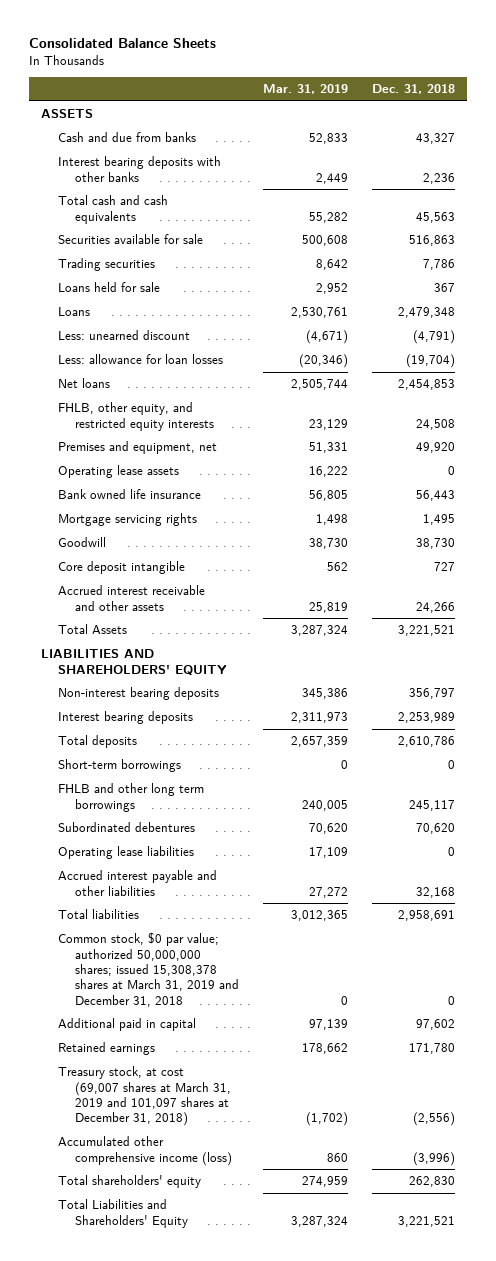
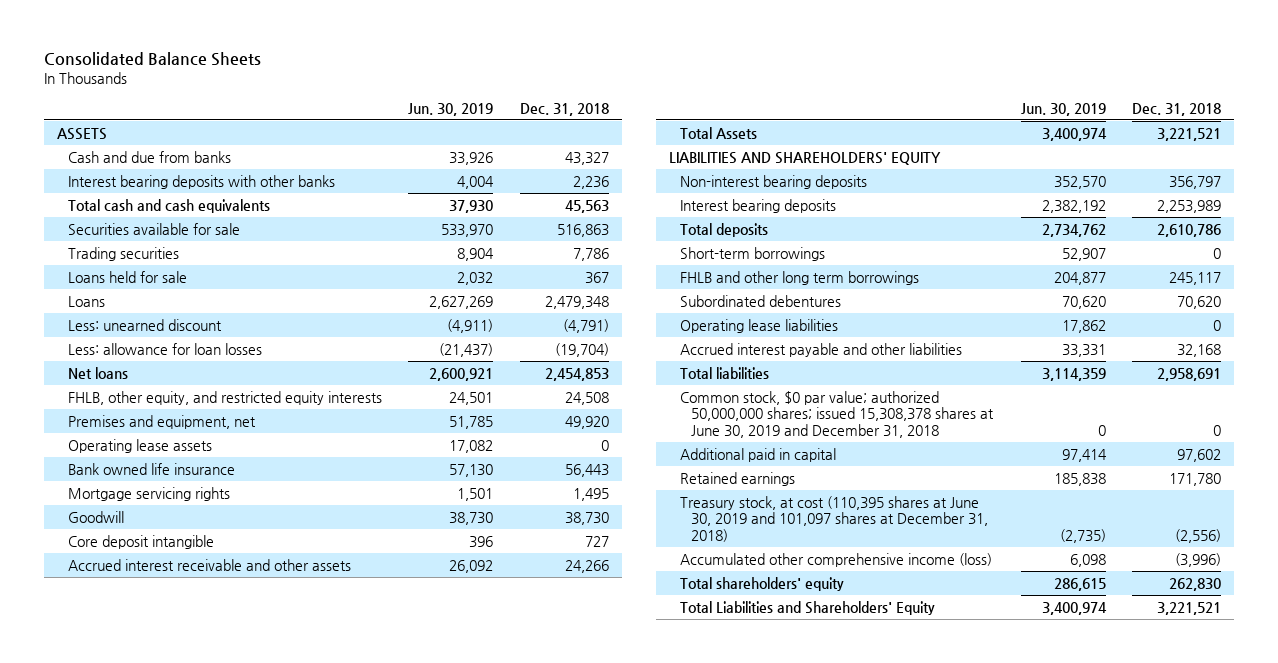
[262,84,348,95] Mar. 31, 2019 -> none
none -> [408,102,494,116] Jun. 30, 2019
[57,932,239,1007] Common stock, $0 par value; authorized 50,000,000 shares; issued 15,308,378 shares at March 31, 2019 and December 31, 2018 -> [679,390,994,438] Common stock, $0 par value; authorized 50,000,000 shares; issued 15,308,378 shares at June 30, 2019 and December 31, 2018
[57,1066,231,1127] Treasury stock, at cost (69,007 shares at March 31, 2019 and 101,097 shares at December 31, 2018) -> [679,495,988,542] Treasury stock, at cost (110,395 shares at June 30, 2019 and 101,097 shares at December 31, 2018)

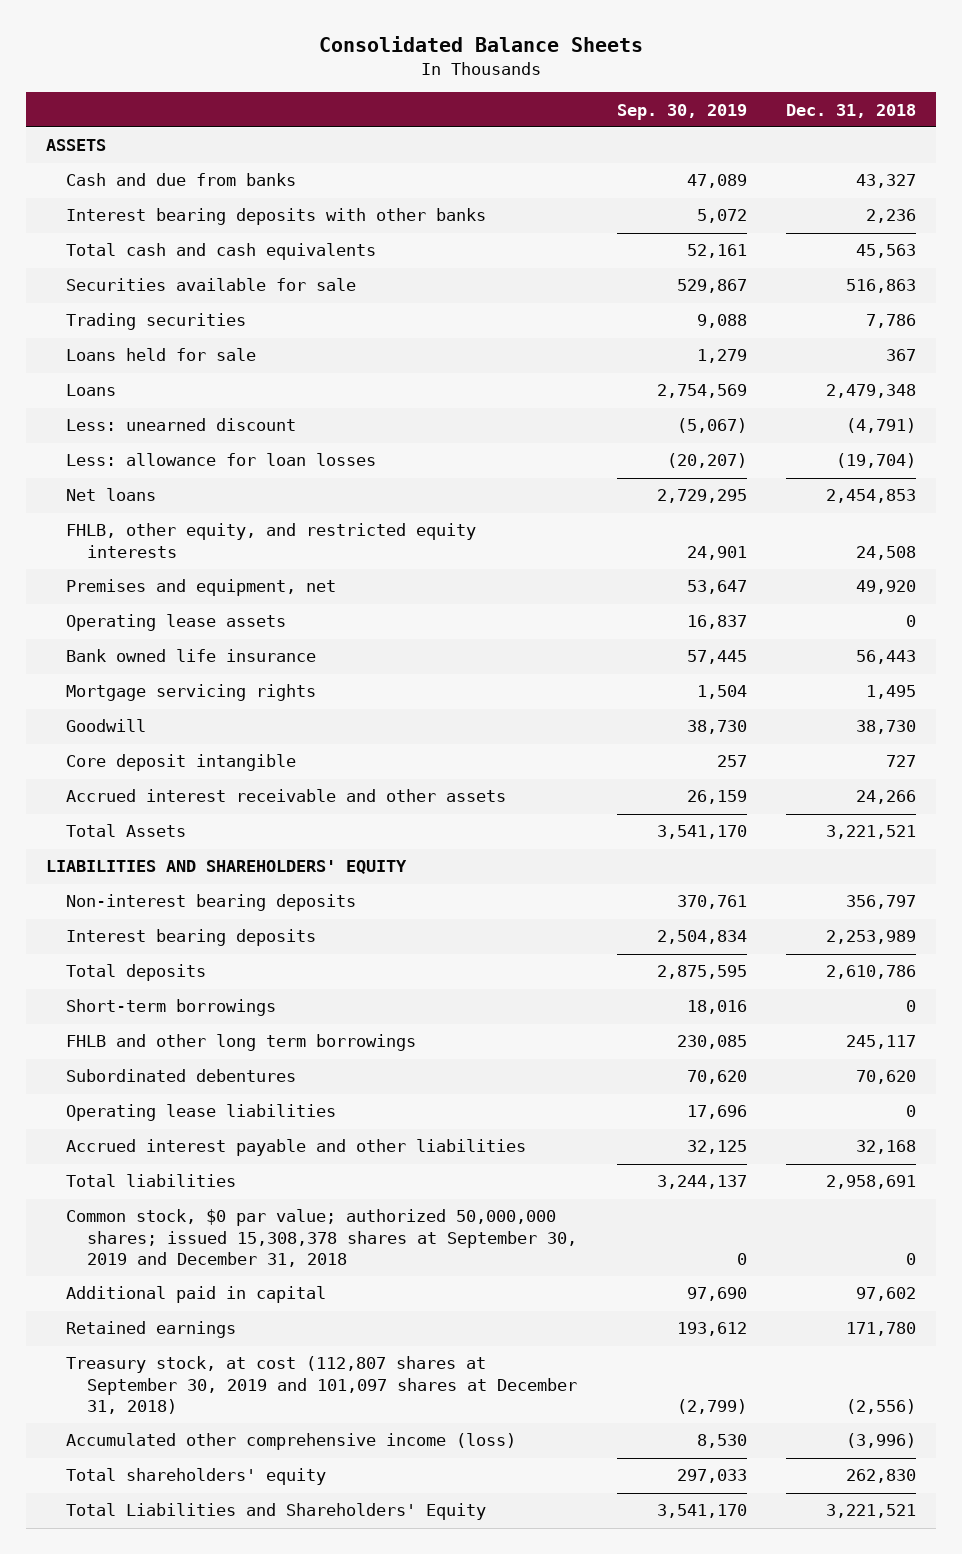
[408,102,494,116] Jun. 30, 2019 -> none
none -> [616,103,747,120] Sep. 30, 2019
[679,390,994,438] Common stock, $0 par value; authorized 50,000,000 shares; issued 15,308,378 shares at June 30, 2019 and December 31, 2018 -> [66,1209,578,1268] Common stock, $0 par value; authorized 50,000,000 shares; issued 15,308,378 shares at September 30, 2019 and December 31, 2018
[679,495,988,542] Treasury stock, at cost (110,395 shares at June 30, 2019 and 101,097 shares at December 31, 2018) -> [66,1356,578,1415] Treasury stock, at cost (112,807 shares at September 30, 2019 and 101,097 shares at December 31, 2018)

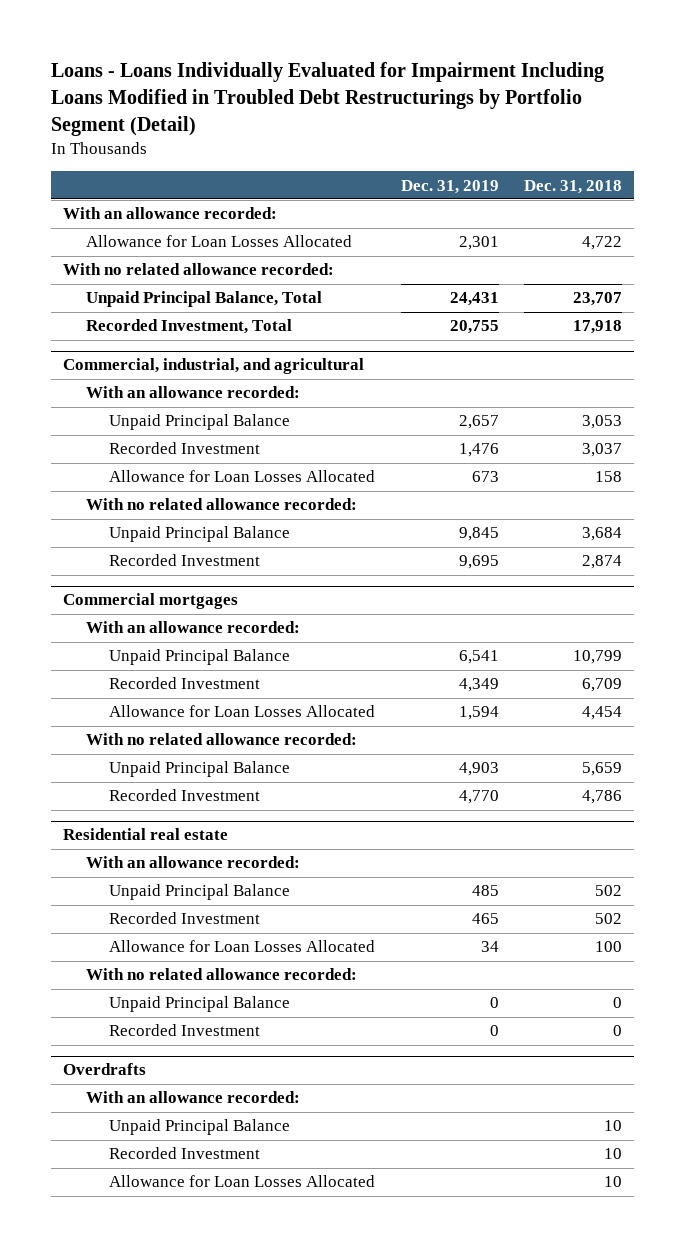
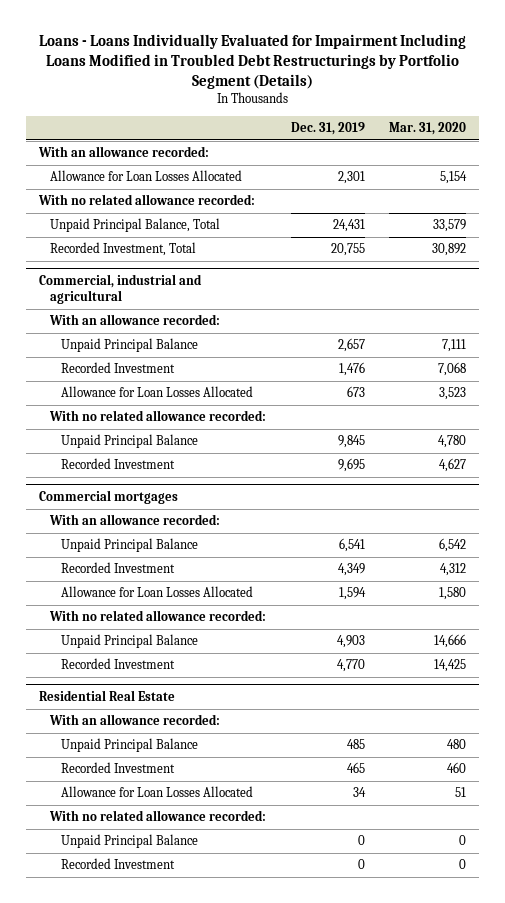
[50,62,604,136] Loans - Loans Individually Evaluated for Impairment Including Loans Modified in Troubled Debt Restructurings by Portfolio Segment (Detail) -> [38,34,466,89] Loans - Loans Individually Evaluated for Impairment Including Loans Modified in Troubled Debt Restructurings by Portfolio Segment (Details)
[523,179,622,194] Dec. 31, 2018 -> none
none -> [389,122,467,136] Mar. 31, 2020
[63,358,365,375] Commercial, industrial, and agricultural -> [38,274,202,305] Commercial, industrial and agricultural
[63,828,229,841] Residential real estate -> [38,690,175,702] Residential Real Estate
[63,1063,147,1076] Overdrafts -> none
[86,1091,301,1104] With an allowance recorded: -> none
[109,1119,291,1136] Unpaid Principal Balance -> none
[109,1147,261,1160] Recorded Investment -> none
[109,1175,376,1188] Allowance for Loan Losses Allocated -> none

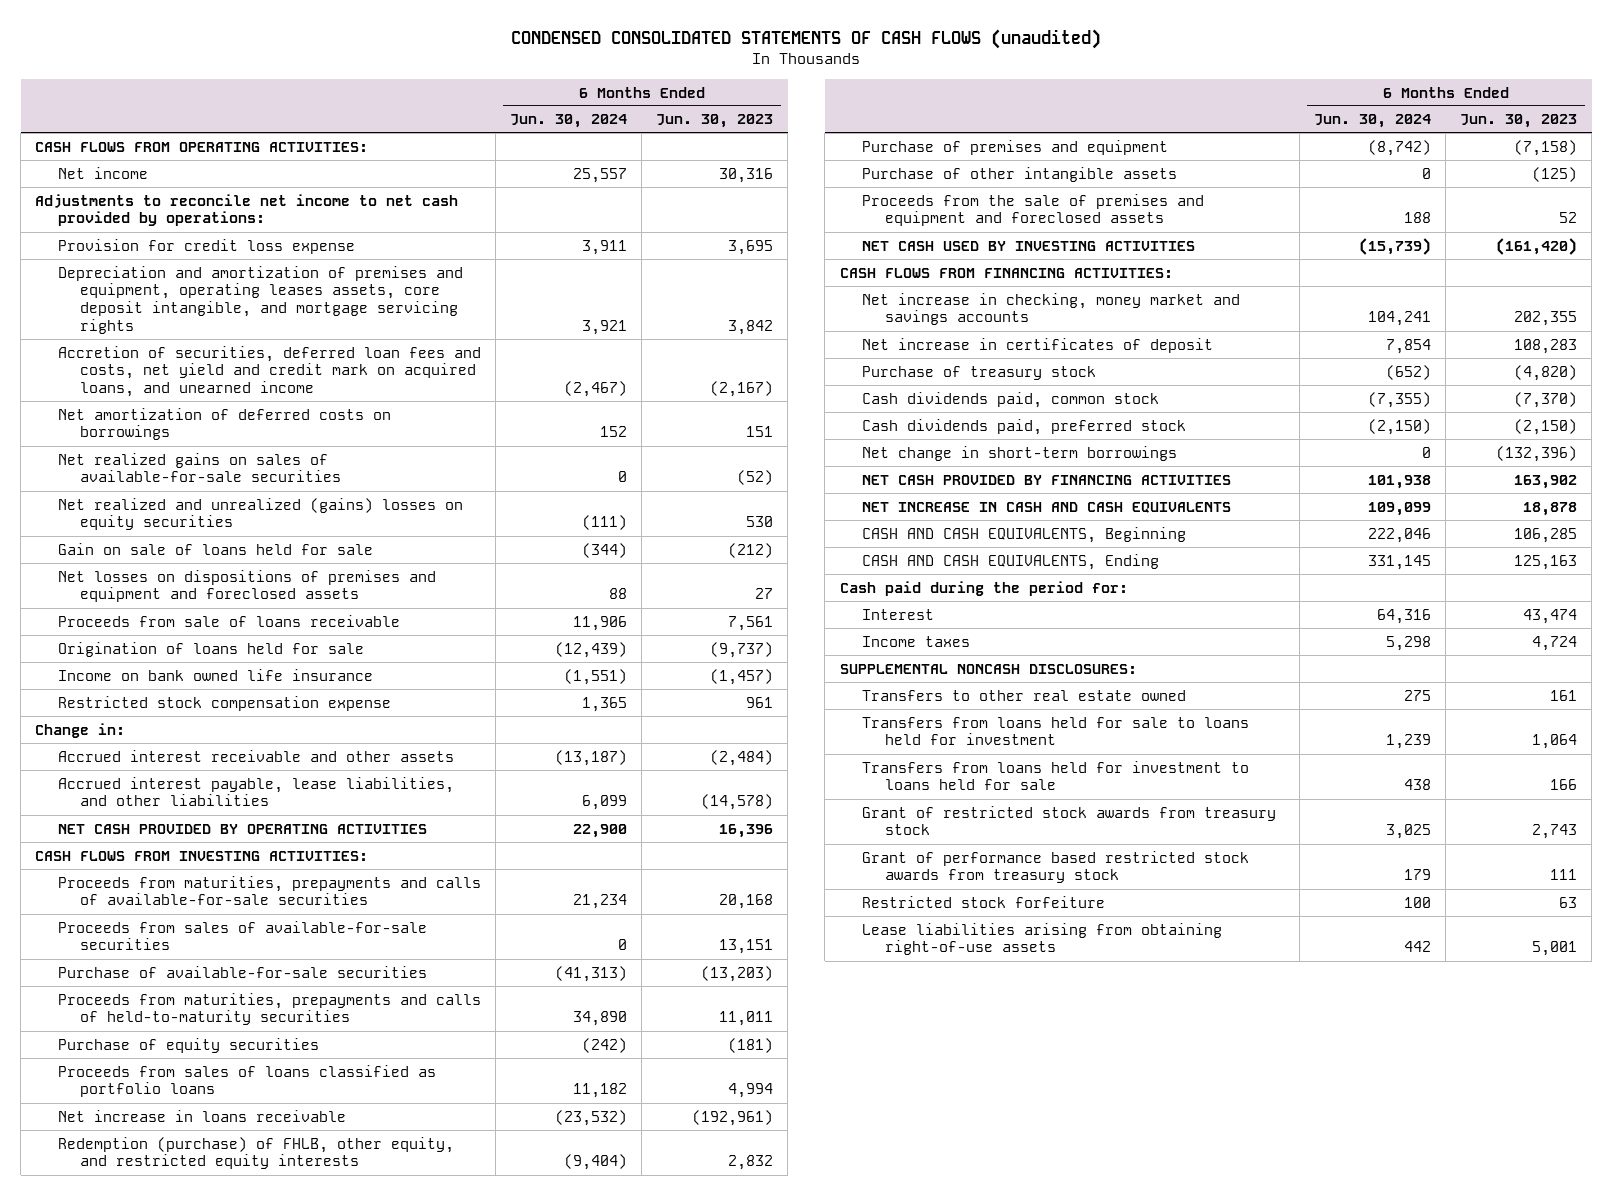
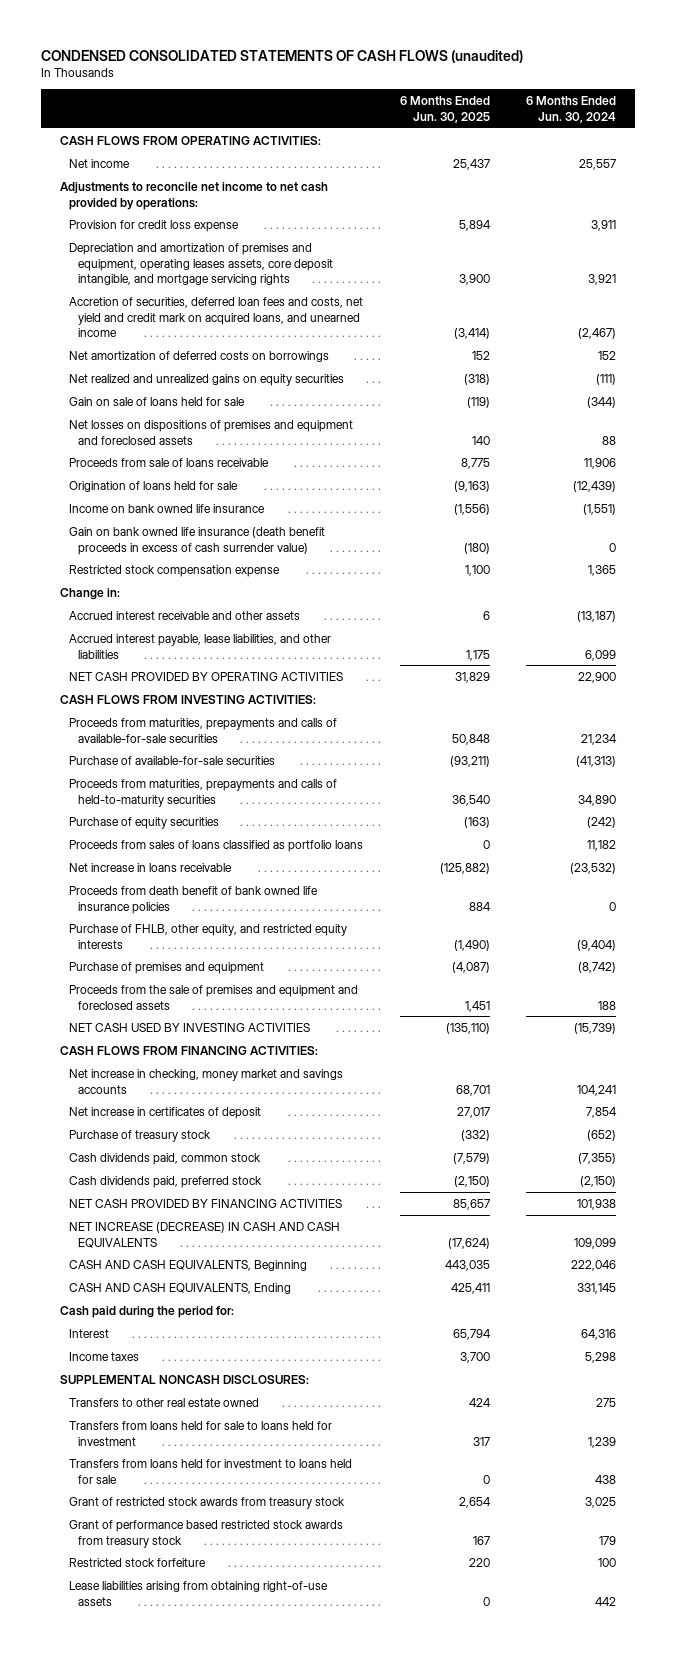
[656,114,774,129] Jun. 30, 2023 -> none
none -> [399,96,490,123] 6 Months Ended Jun. 30, 2025
[57,452,342,483] Net realized gains on sales of available-for-sale securities -> none
[57,497,463,531] Net realized and unrealized (gains) losses on equity securities -> [69,373,345,386] Net realized and unrealized gains on equity securities
none -> [69,526,326,555] Gain on bank owned life insurance (death benefit proceeds in excess of cash surrender value)
[57,920,427,951] Proceeds from sales of available-for-sale securities -> none
none -> [69,885,319,914] Proceeds from death benefit of bank owned life insurance policies
[57,1136,454,1170] Redemption (purchase) of FHLB, other equity, and restricted equity interests -> [69,923,348,949] Purchase of FHLB, other equity, and restricted equity interests
[862,166,1178,182] Purchase of other intangible assets -> none
[862,445,1178,461] Net change in short-term borrowings -> none
[862,501,1232,513] NET INCREASE IN CASH AND CASH EQUIVALENTS -> [69,1221,341,1248] NET INCREASE (DECREASE) IN CASH AND CASH EQUIVALENTS

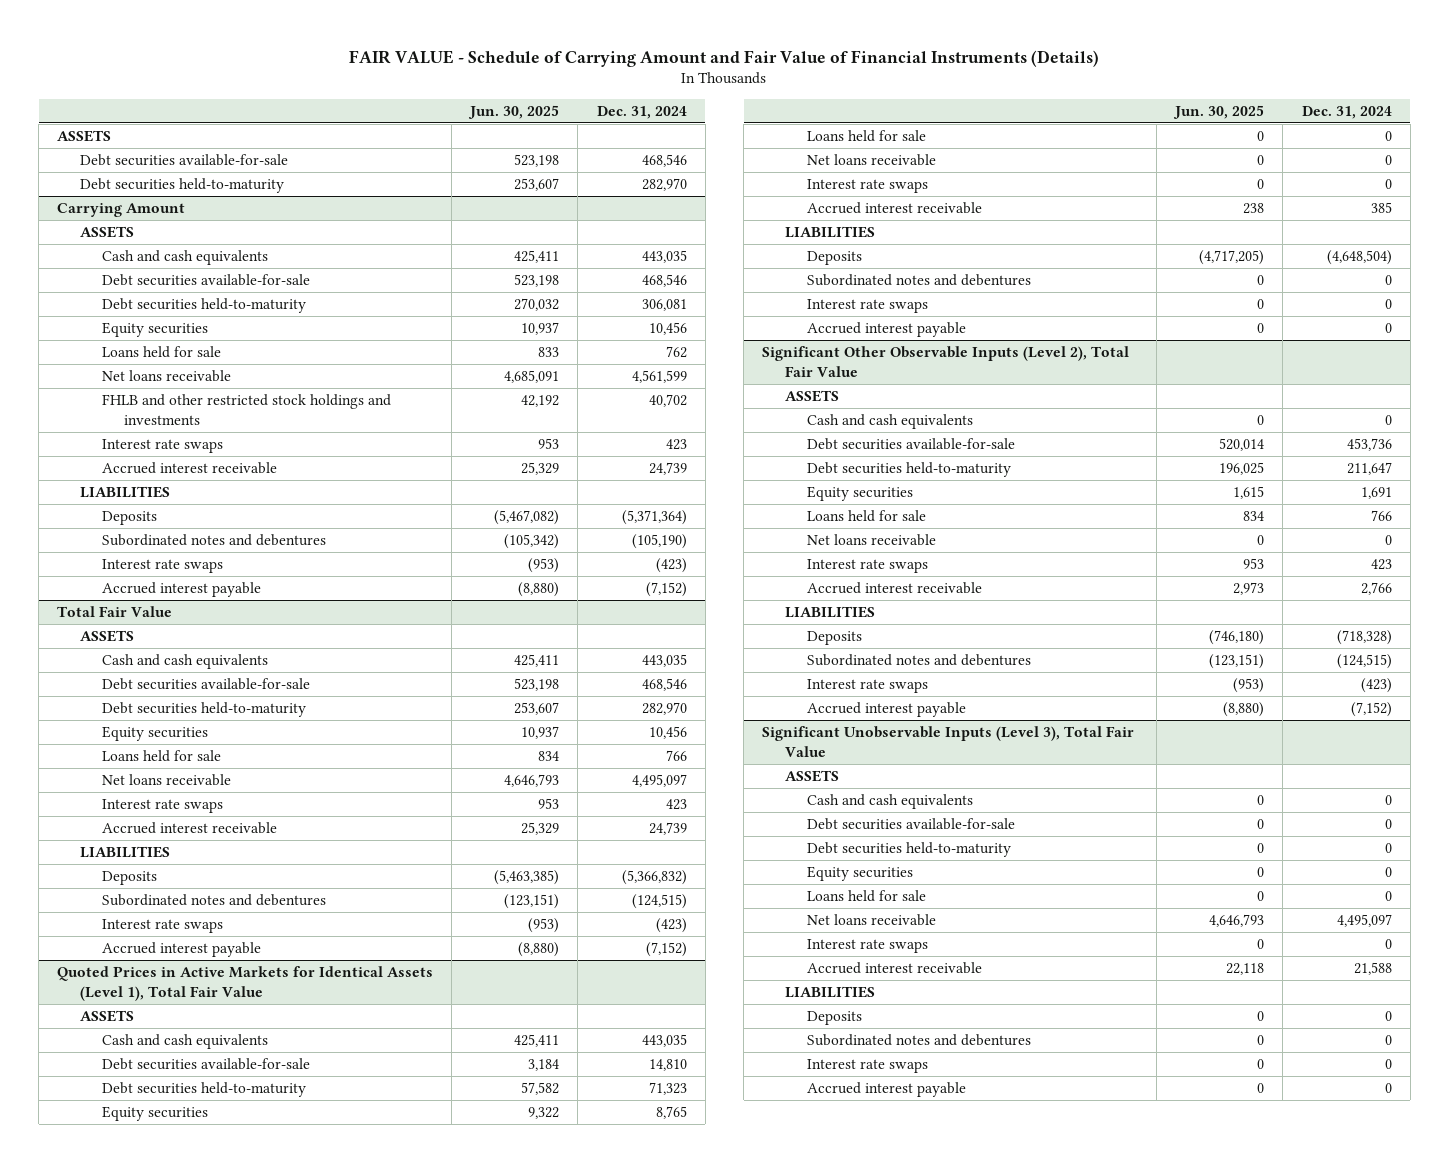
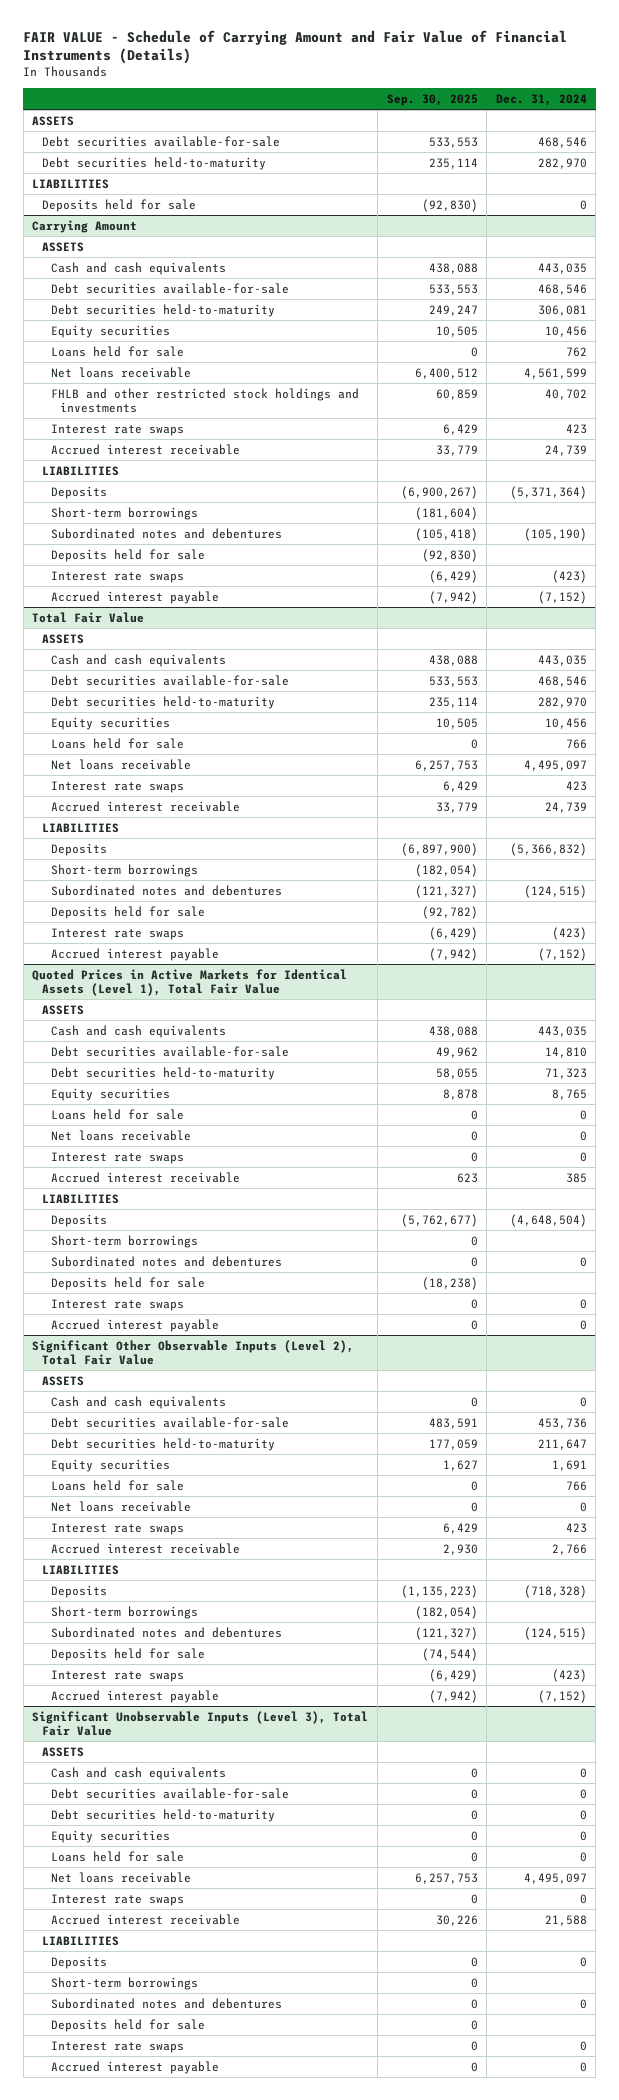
[468,104,560,119] Jun. 30, 2025 -> none
none -> [386,93,478,106] Sep. 30, 2025
none -> [32,178,110,189] LIABILITIES
none -> [41,198,196,212] Deposits held for sale
none -> [50,506,198,520] Short-term borrowings
none -> [50,548,205,562] Deposits held for sale
none -> [50,863,198,877] Short-term borrowings
none -> [50,905,205,919] Deposits held for sale
none -> [50,1234,198,1248] Short-term borrowings
none -> [50,1276,205,1290] Deposits held for sale
none -> [50,1605,198,1619] Short-term borrowings
none -> [50,1647,205,1661] Deposits held for sale
none -> [50,1976,198,1990] Short-term borrowings
none -> [50,2018,205,2032] Deposits held for sale

